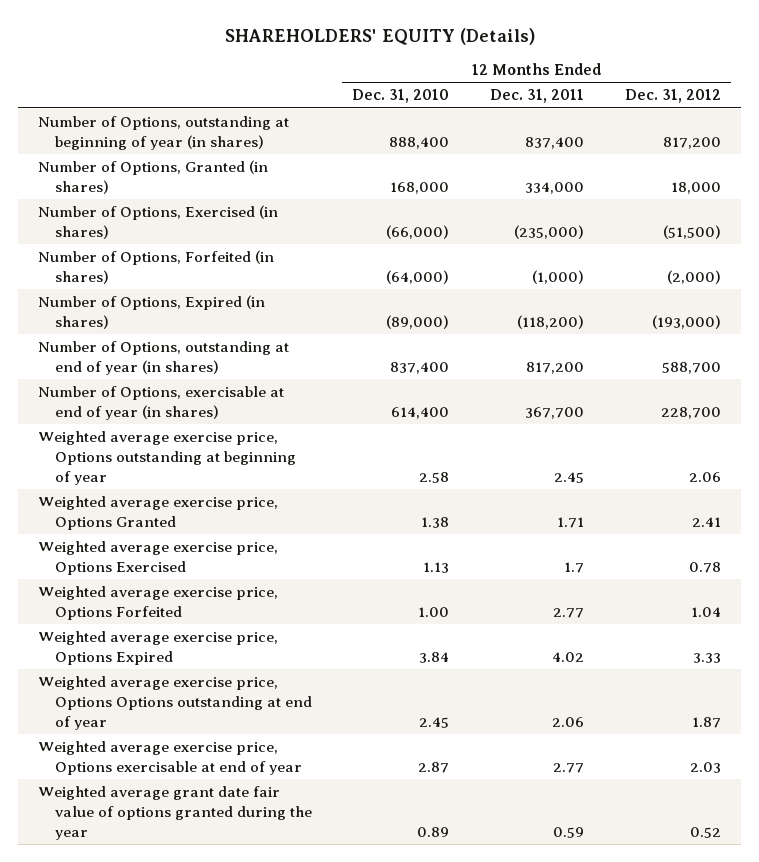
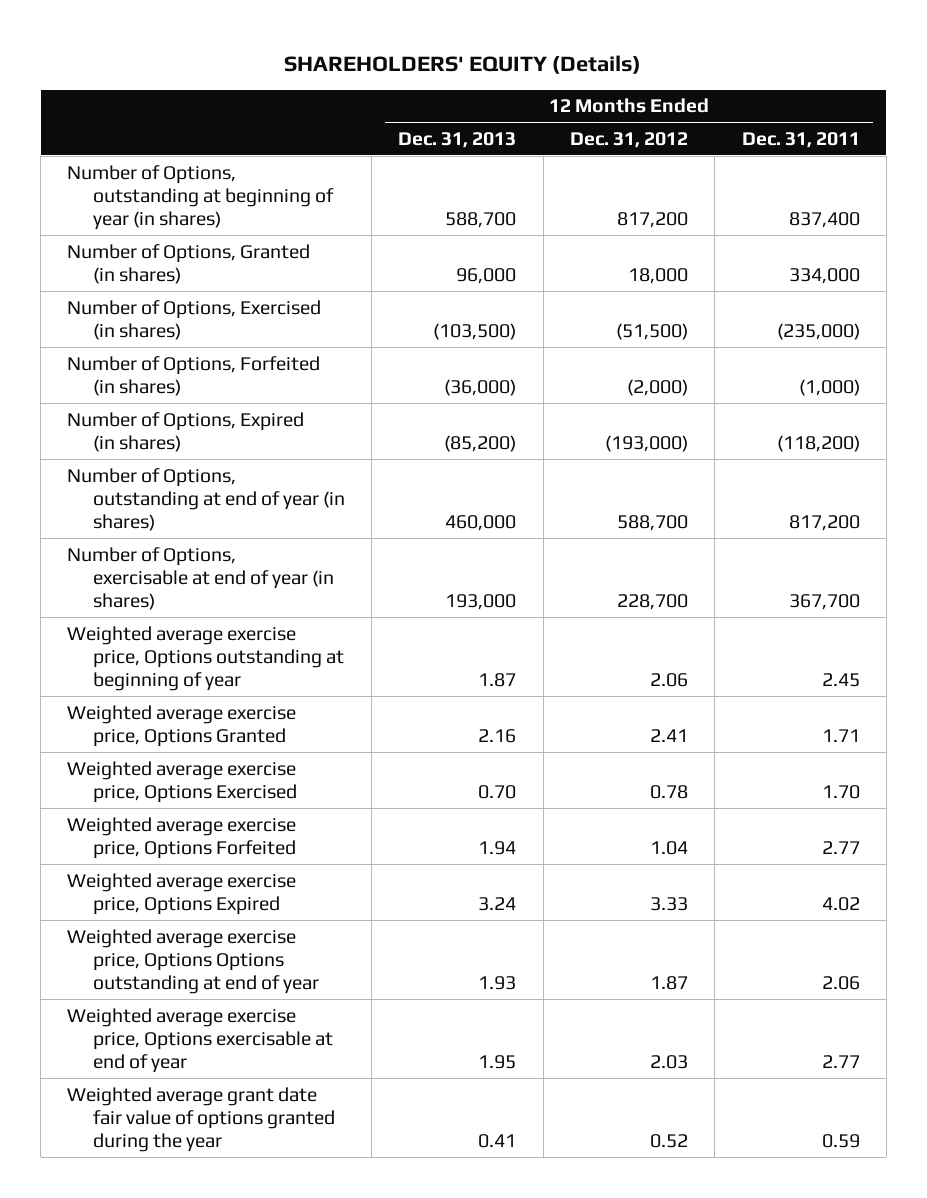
[352,89,450,104] Dec. 31, 2010 -> none
none -> [398,131,517,148] Dec. 31, 2013
[564,562,585,574] 1.7 -> [821,784,860,799] 1.70

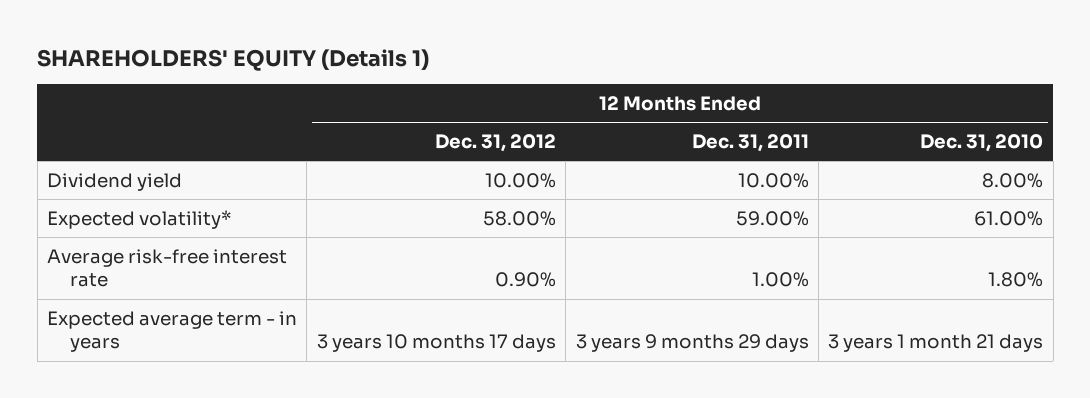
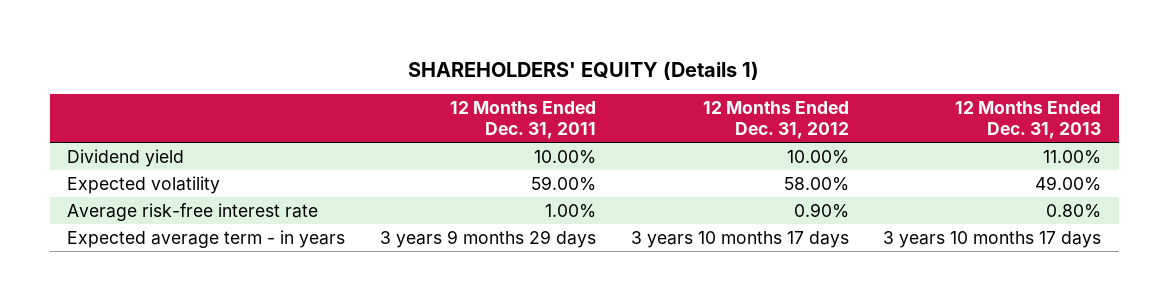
[920,133,1044,152] Dec. 31, 2010 -> none
none -> [955,100,1102,139] 12 Months Ended Dec. 31, 2013
[47,209,232,229] Expected volatility* -> [67,175,221,194] Expected volatility

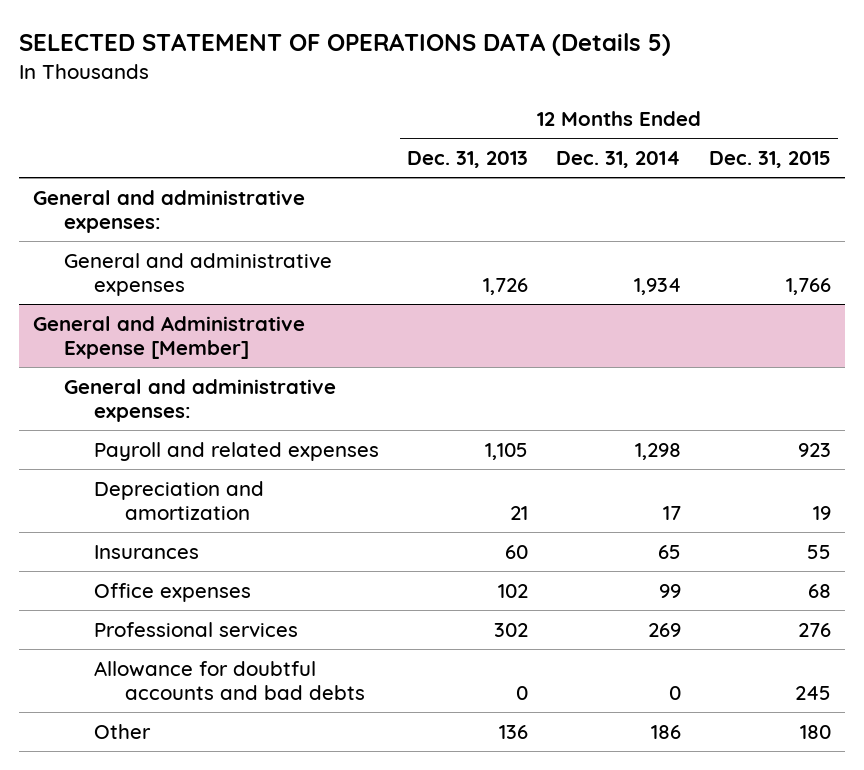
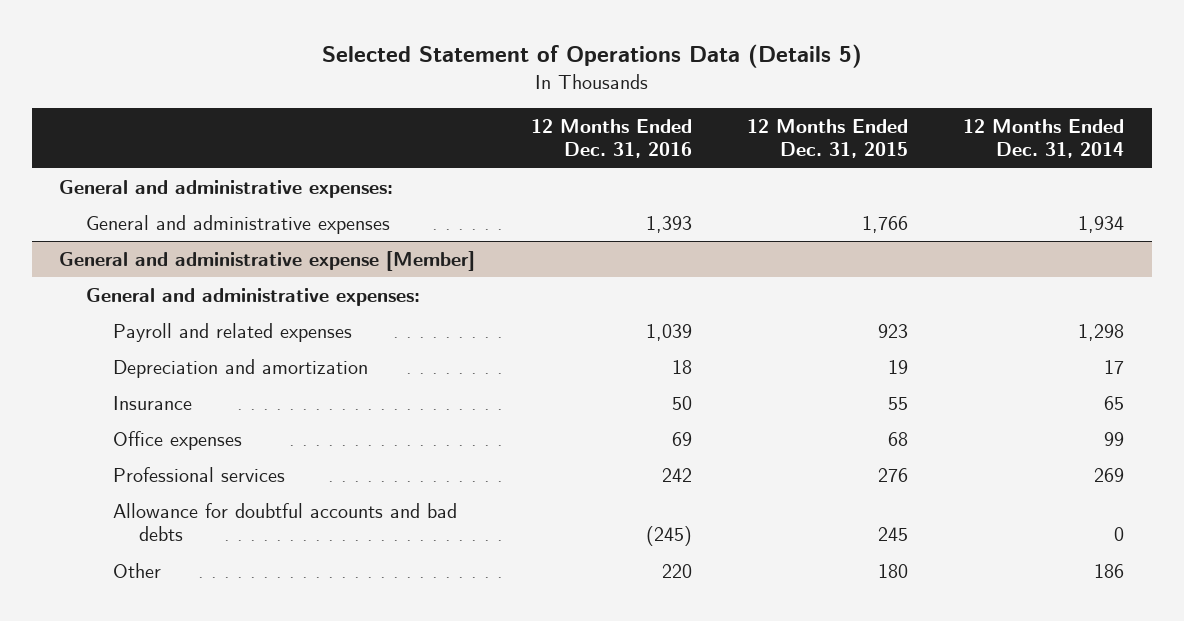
[19,33,672,57] SELECTED STATEMENT OF OPERATIONS DATA (Details 5) -> [321,44,862,69] Selected Statement of Operations Data (Details 5)
[407,151,529,169] Dec. 31, 2013 -> none
none -> [530,119,692,159] 12 Months Ended Dec. 31, 2016
[32,315,305,360] General and Administrative Expense [Member] -> [59,251,476,272] General and administrative expense [Member]
[94,544,200,559] Insurances -> [112,396,192,411] Insurance

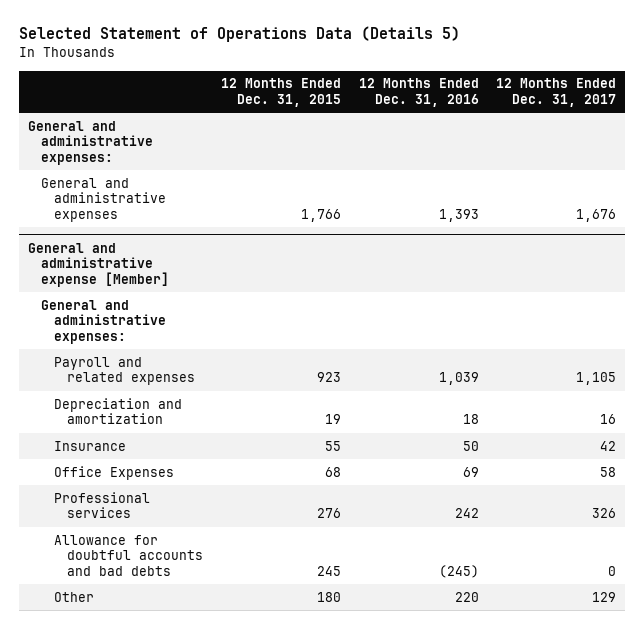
[963,119,1125,159] 12 Months Ended Dec. 31, 2014 -> none
none -> [496,78,617,108] 12 Months Ended Dec. 31, 2017
[112,431,242,451] Office expenses -> [54,465,175,480] Office Expenses

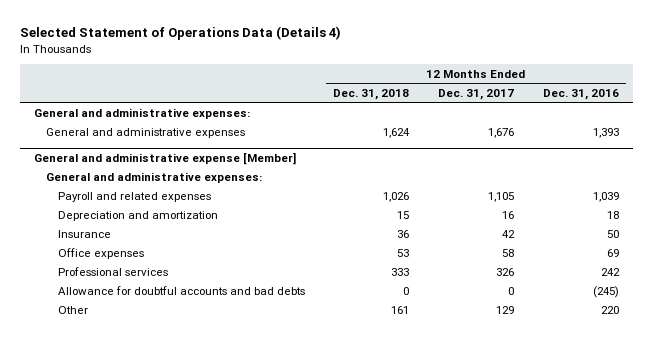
[18,26,460,43] Selected Statement of Operations Data (Details 5) -> [19,26,341,41] Selected Statement of Operations Data (Details 4)
[221,78,342,108] 12 Months Ended Dec. 31, 2015 -> none
none -> [333,88,410,100] Dec. 31, 2018
[54,465,175,480] Office Expenses -> [57,247,144,259] Office expenses

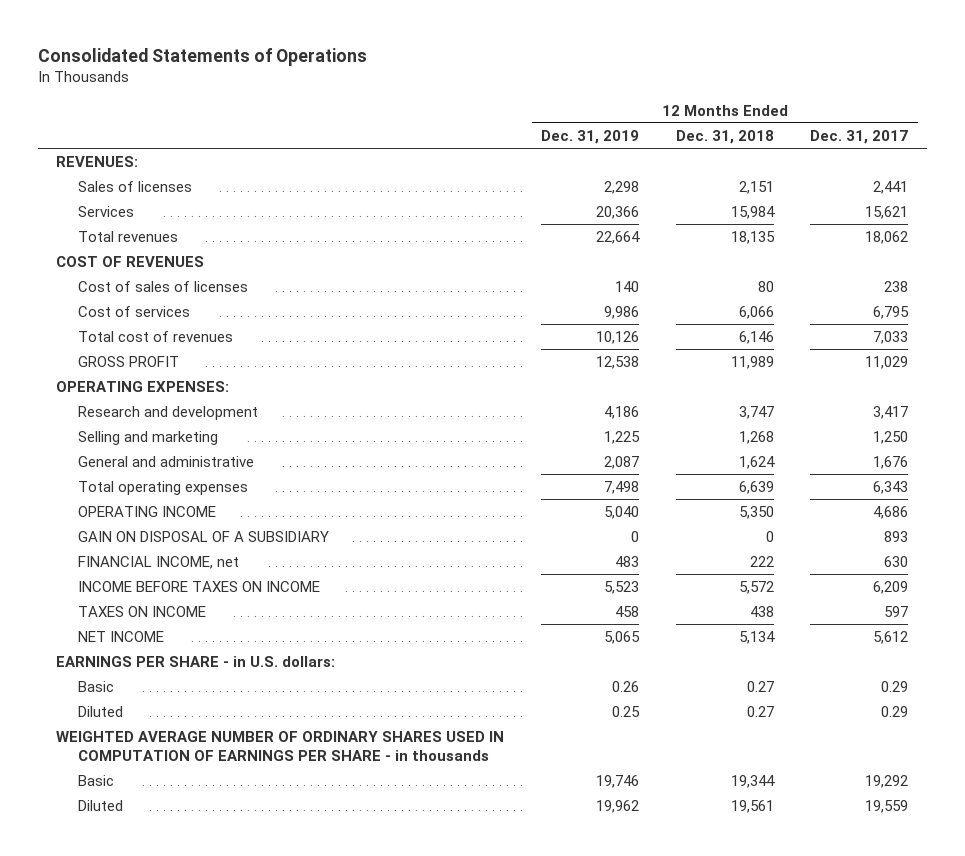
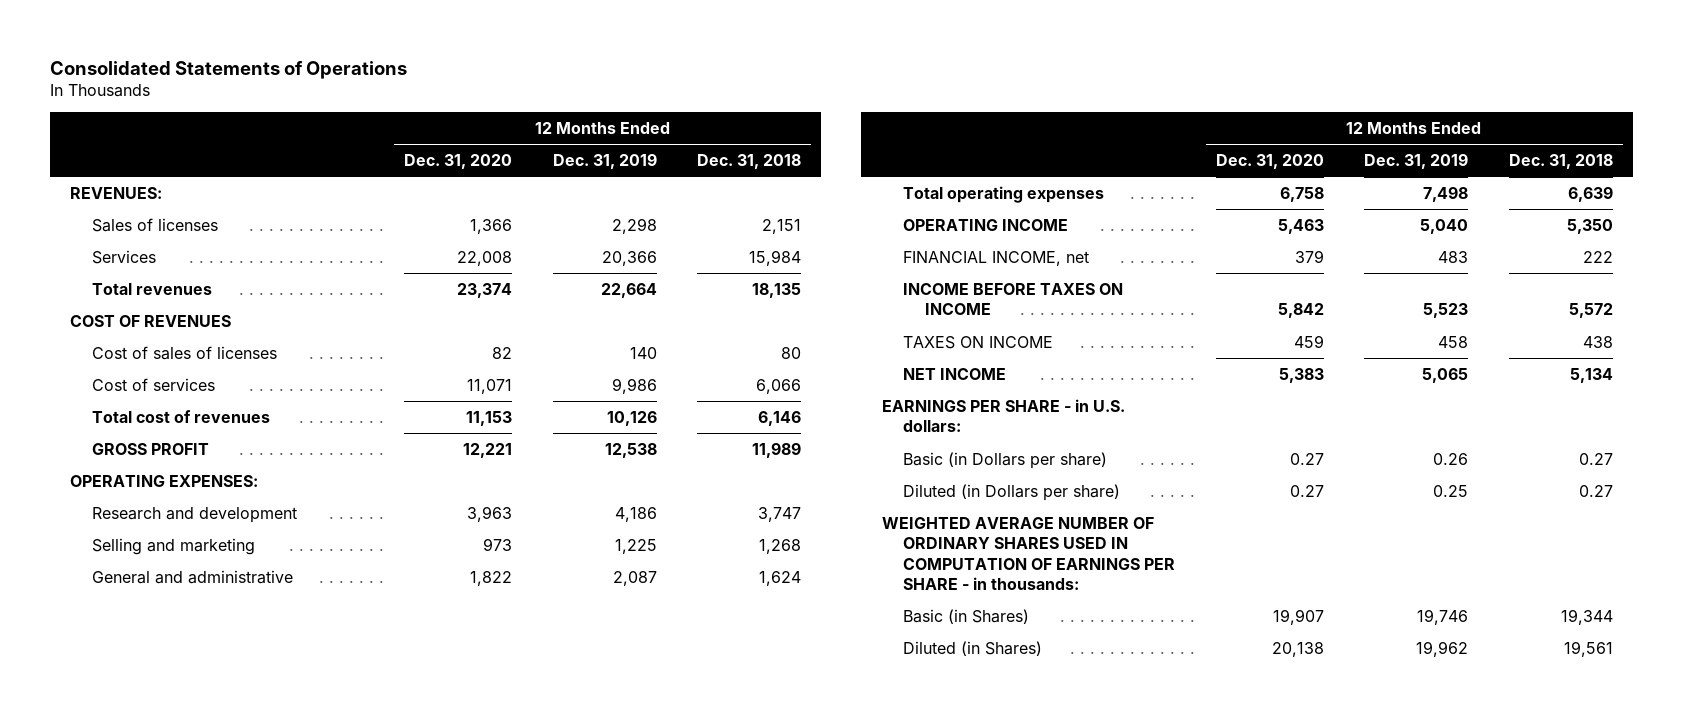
[810,129,909,144] Dec. 31, 2017 -> none
none -> [404,154,513,170] Dec. 31, 2020
[77,531,329,543] GAIN ON DISPOSAL OF A SUBSIDIARY -> none
[77,681,114,693] Basic -> [903,451,1108,469] Basic (in Dollars per share)
[77,706,123,718] Diluted -> [903,483,1121,501] Diluted (in Dollars per share)
[56,731,505,761] WEIGHTED AVERAGE NUMBER OF ORDINARY SHARES USED IN COMPUTATION OF EARNINGS PER SHARE - in thousands -> [881,516,1176,591] WEIGHTED AVERAGE NUMBER OF ORDINARY SHARES USED IN COMPUTATION OF EARNINGS PER SHARE - in thousands:
[77,775,114,787] Basic -> [903,608,1030,624] Basic (in Shares)
[77,800,123,812] Diluted -> [903,640,1043,656] Diluted (in Shares)

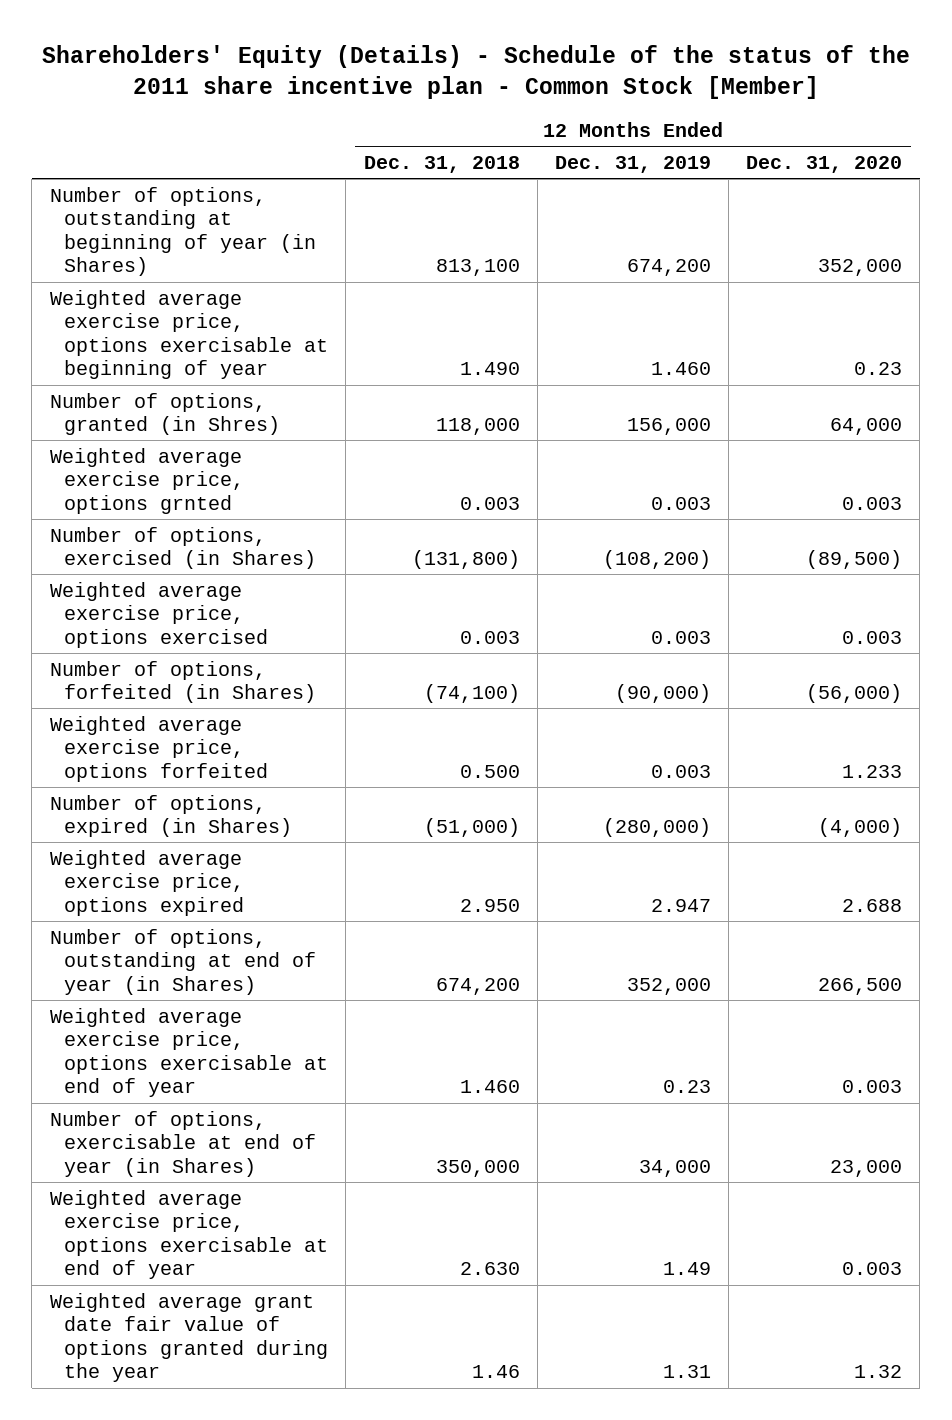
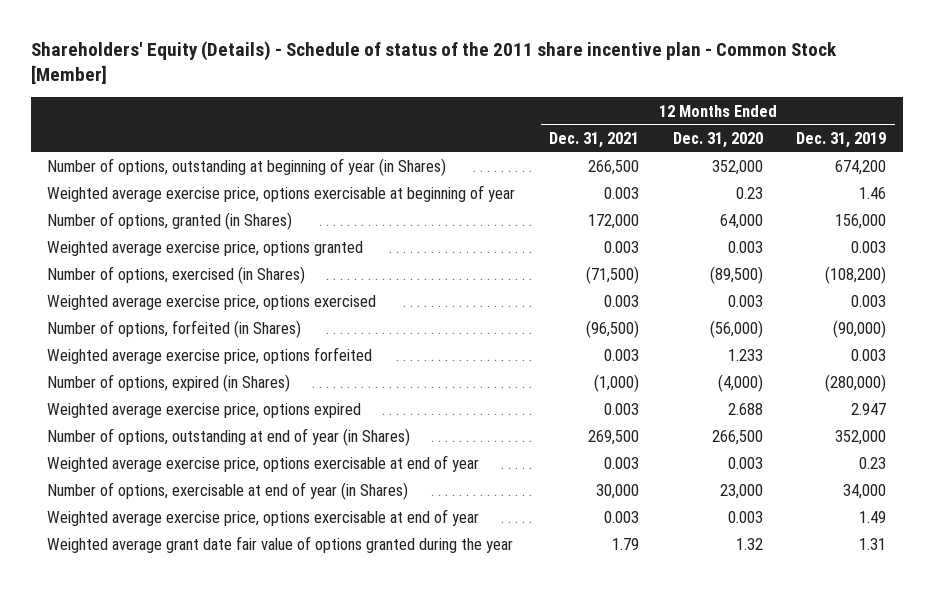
[41,45,910,100] Shareholders' Equity (Details) - Schedule of the status of the 2011 share incentive plan - Common Stock [Member] -> [30,40,837,85] Shareholders' Equity (Details) - Schedule of status of the 2011 share incentive plan - Common Stock [Member]
[363,156,520,174] Dec. 31, 2018 -> none
none -> [549,131,640,148] Dec. 31, 2021
[650,362,711,376] 1.460 -> [859,187,887,200] 1.46
[49,392,281,436] Number of options, granted (in Shres) -> [47,212,293,231] Number of options, granted (in Shares)
[49,447,245,514] Weighted average exercise price, options grnted -> [47,241,364,257] Weighted average exercise price, options granted

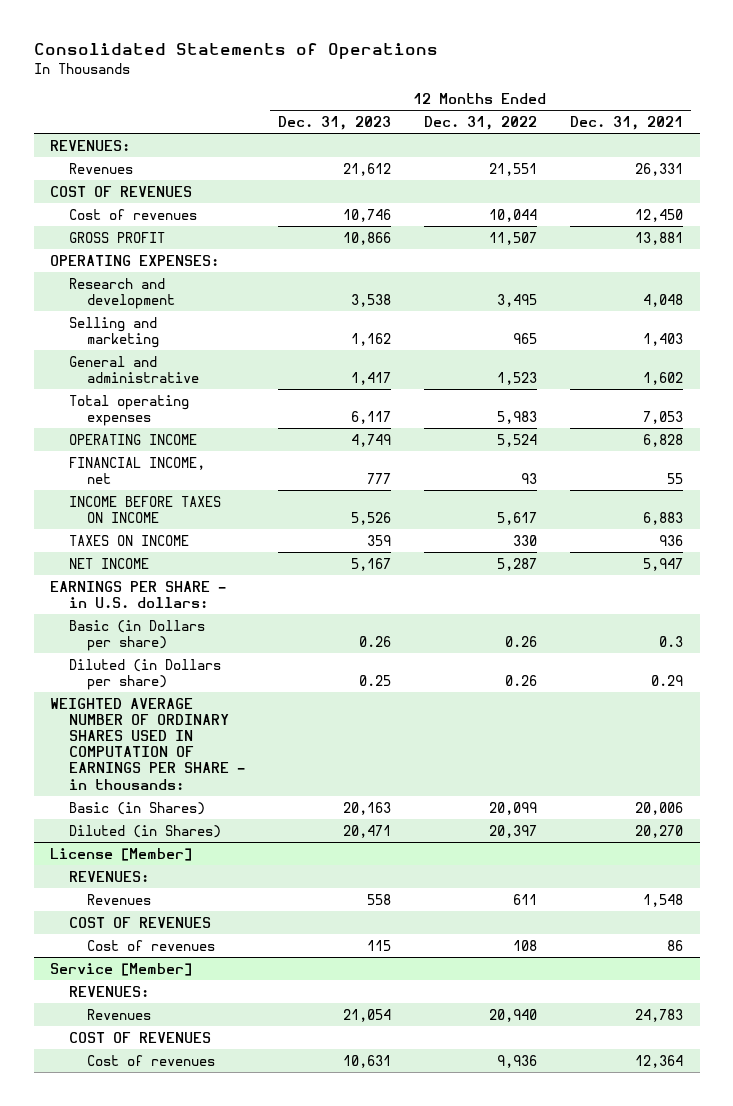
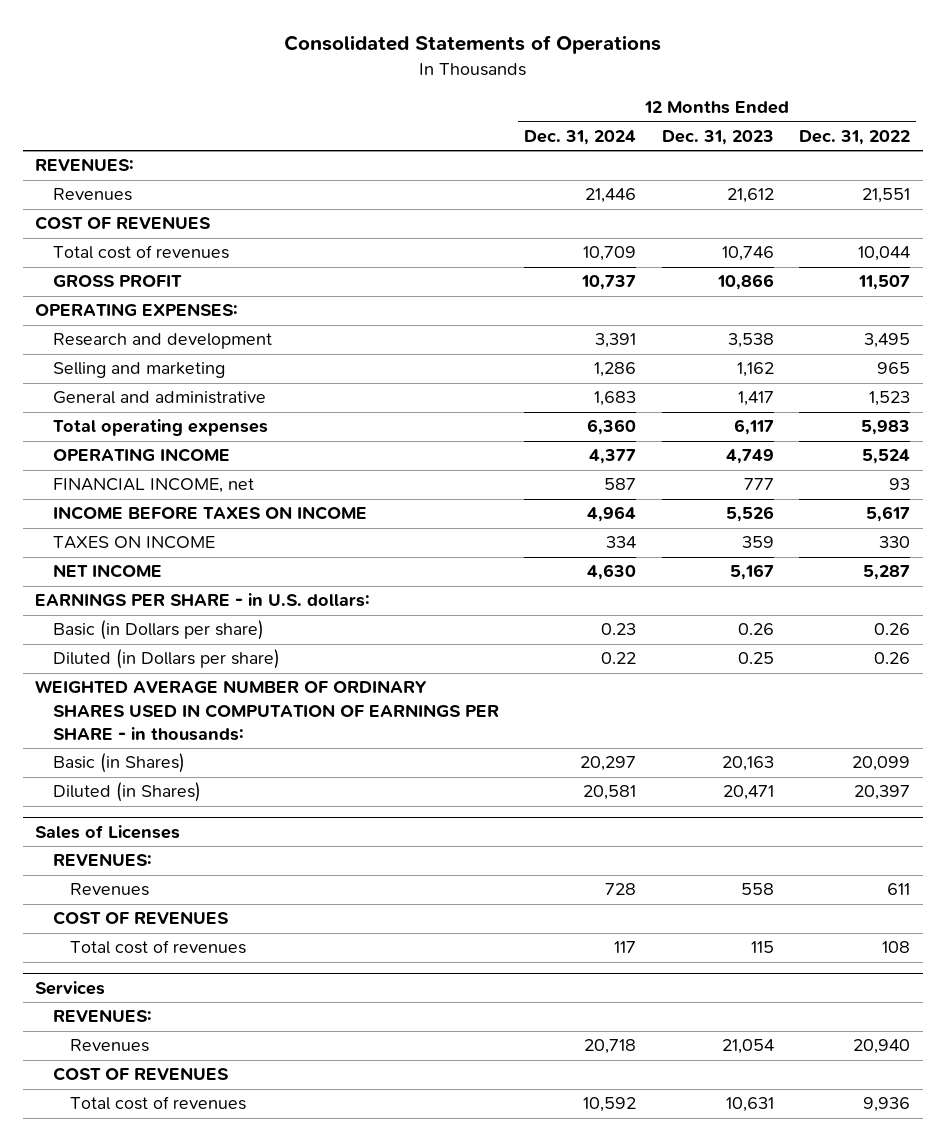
[569,115,683,130] Dec. 31, 2021 -> none
none -> [524,129,637,145] Dec. 31, 2024
[68,208,197,220] Cost of revenues -> [52,245,229,260] Total cost of revenues
[50,847,193,861] License [Member] -> [35,825,181,840] Sales of Licenses
[87,939,216,951] Cost of revenues -> [70,940,247,955] Total cost of revenues
[50,962,193,976] Service [Member] -> [35,981,106,996] Services
[87,1054,216,1066] Cost of revenues -> [70,1096,247,1111] Total cost of revenues

